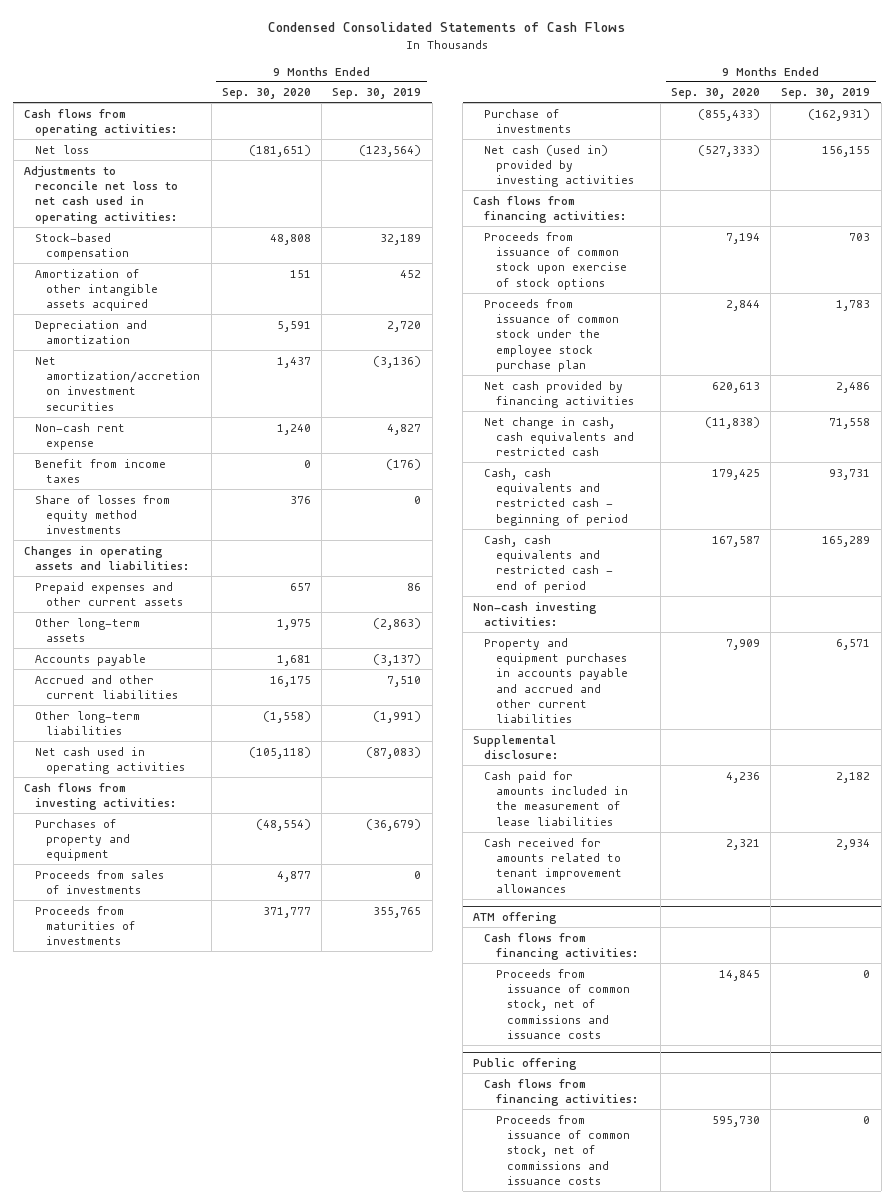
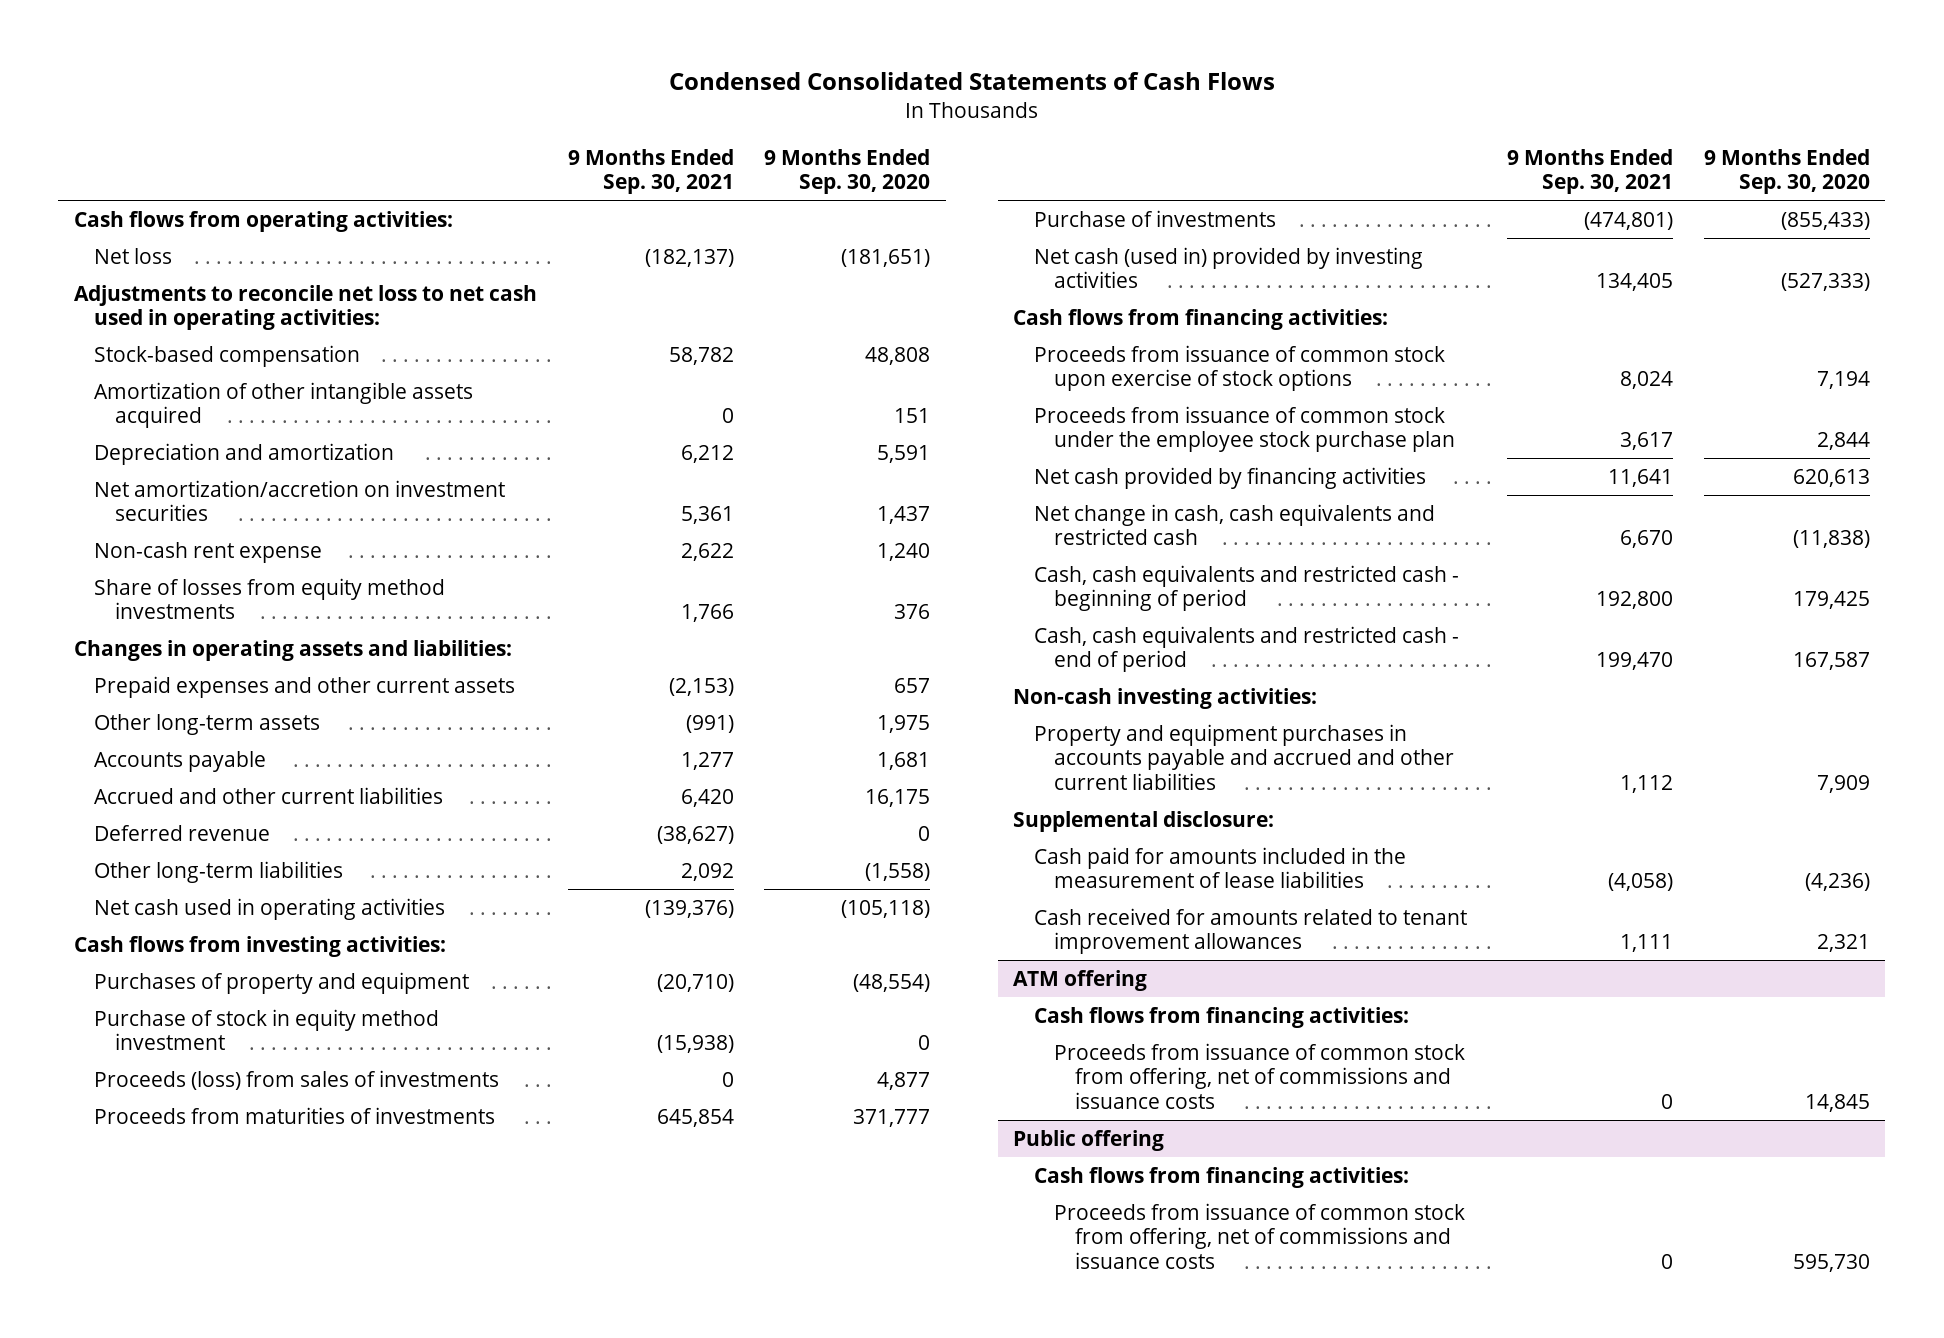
[332,88,422,100] Sep. 30, 2019 -> none
none -> [567,148,734,195] 9 Months Ended Sep. 30, 2021
[35,458,167,483] Benefit from income taxes -> none
none -> [94,824,271,841] Deferred revenue
none -> [94,1008,440,1051] Purchase of stock in equity method investment
[35,869,165,894] Proceeds from sales of investments -> [94,1069,500,1090] Proceeds (loss) from sales of investments
[726,771,761,783] 4,236 -> [1804,873,1870,892] (4,236)
[495,968,630,1039] Proceeds from issuance of common stock, net of commissions and issuance costs -> [1054,1042,1466,1110] Proceeds from issuance of common stock from offering, net of commissions and issuance costs
[495,1114,630,1185] Proceeds from issuance of common stock, net of commissions and issuance costs -> [1054,1202,1466,1270] Proceeds from issuance of common stock from offering, net of commissions and issuance costs

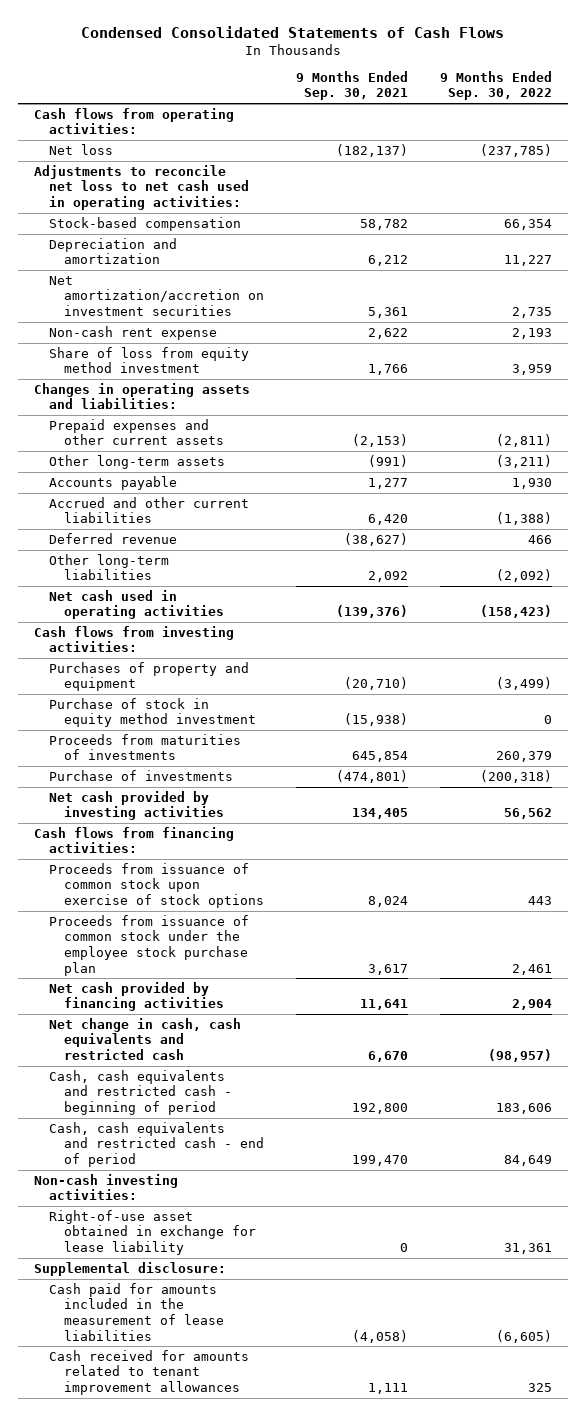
[764,148,931,195] 9 Months Ended Sep. 30, 2020 -> none
none -> [439,70,552,101] 9 Months Ended Sep. 30, 2022
[94,381,474,429] Amortization of other intangible assets acquired -> none
[94,577,446,620] Share of losses from equity method investments -> [49,346,250,374] Share of loss from equity method investment
[94,1069,500,1090] Proceeds (loss) from sales of investments -> none
[1033,246,1423,289] Net cash (used in) provided by investing activities -> [49,790,225,821] Net cash provided by investing activities
[1033,723,1455,791] Property and equipment purchases in accounts payable and accrued and other current liabilities -> none
none -> [49,1209,257,1255] Right-of-use asset obtained in exchange for lease liability
[1013,969,1148,991] ATM offering -> none
[1033,1006,1409,1028] Cash flows from financing activities: -> none
[1054,1042,1466,1110] Proceeds from issuance of common stock from offering, net of commissions and issuance costs -> none
[1013,1129,1165,1151] Public offering -> none
[1033,1166,1409,1188] Cash flows from financing activities: -> none
[1054,1202,1466,1270] Proceeds from issuance of common stock from offering, net of commissions and issuance costs -> none

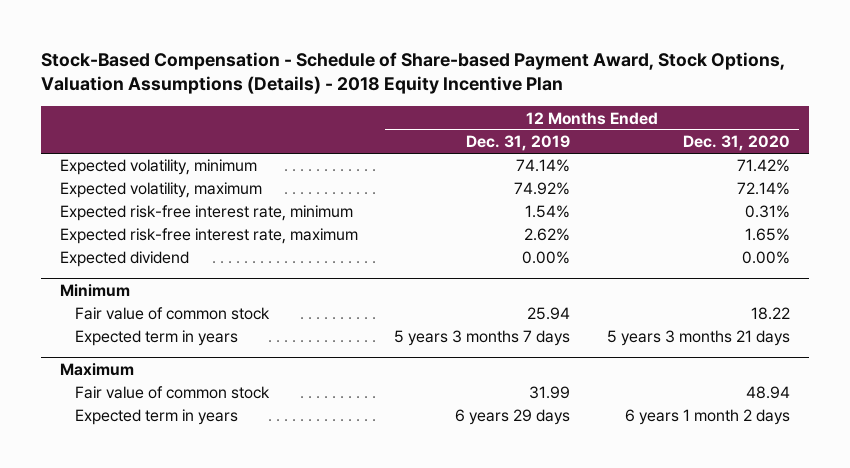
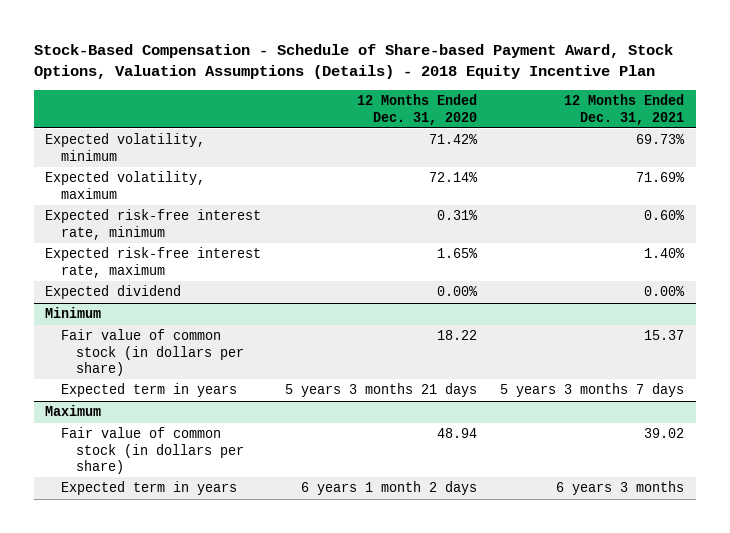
[466,134,571,151] Dec. 31, 2019 -> none
none -> [564,94,685,125] 12 Months Ended Dec. 31, 2021
[74,307,270,321] Fair value of common stock -> [60,329,245,377] Fair value of common stock (in dollars per share)
[74,386,270,400] Fair value of common stock -> [60,427,245,475] Fair value of common stock (in dollars per share)

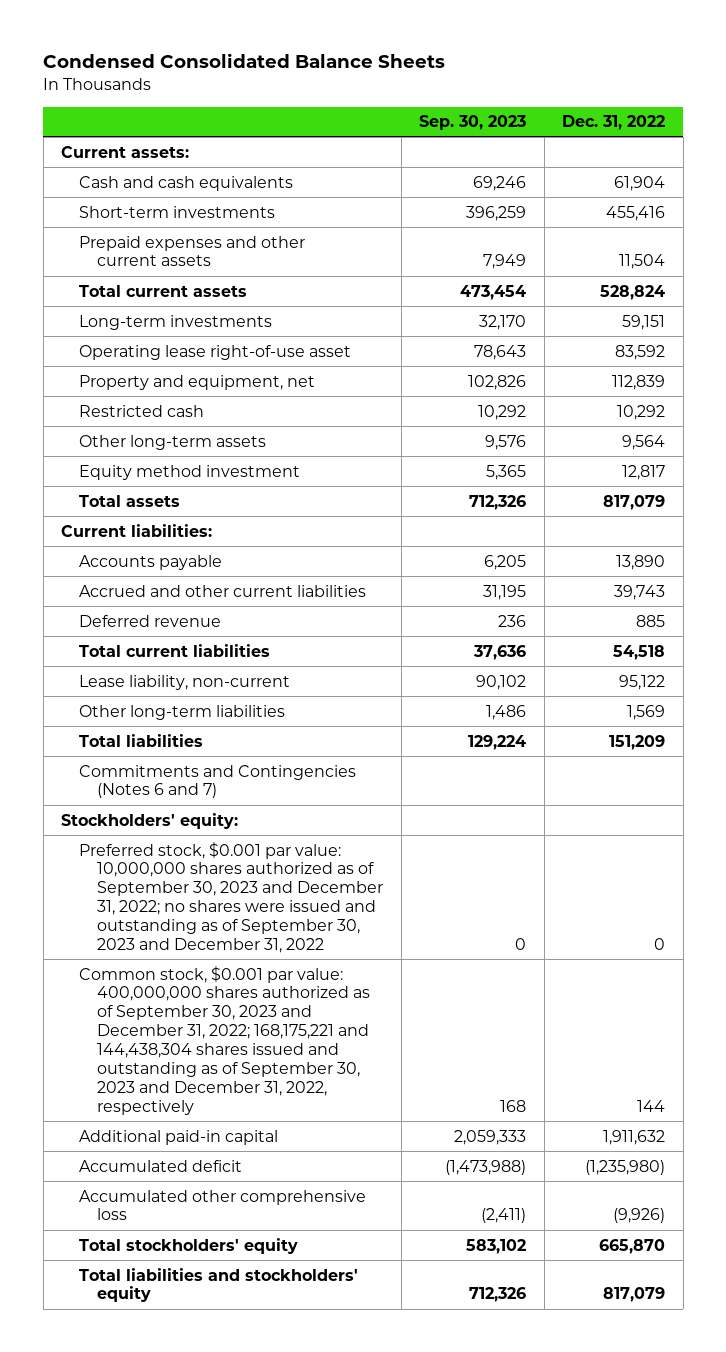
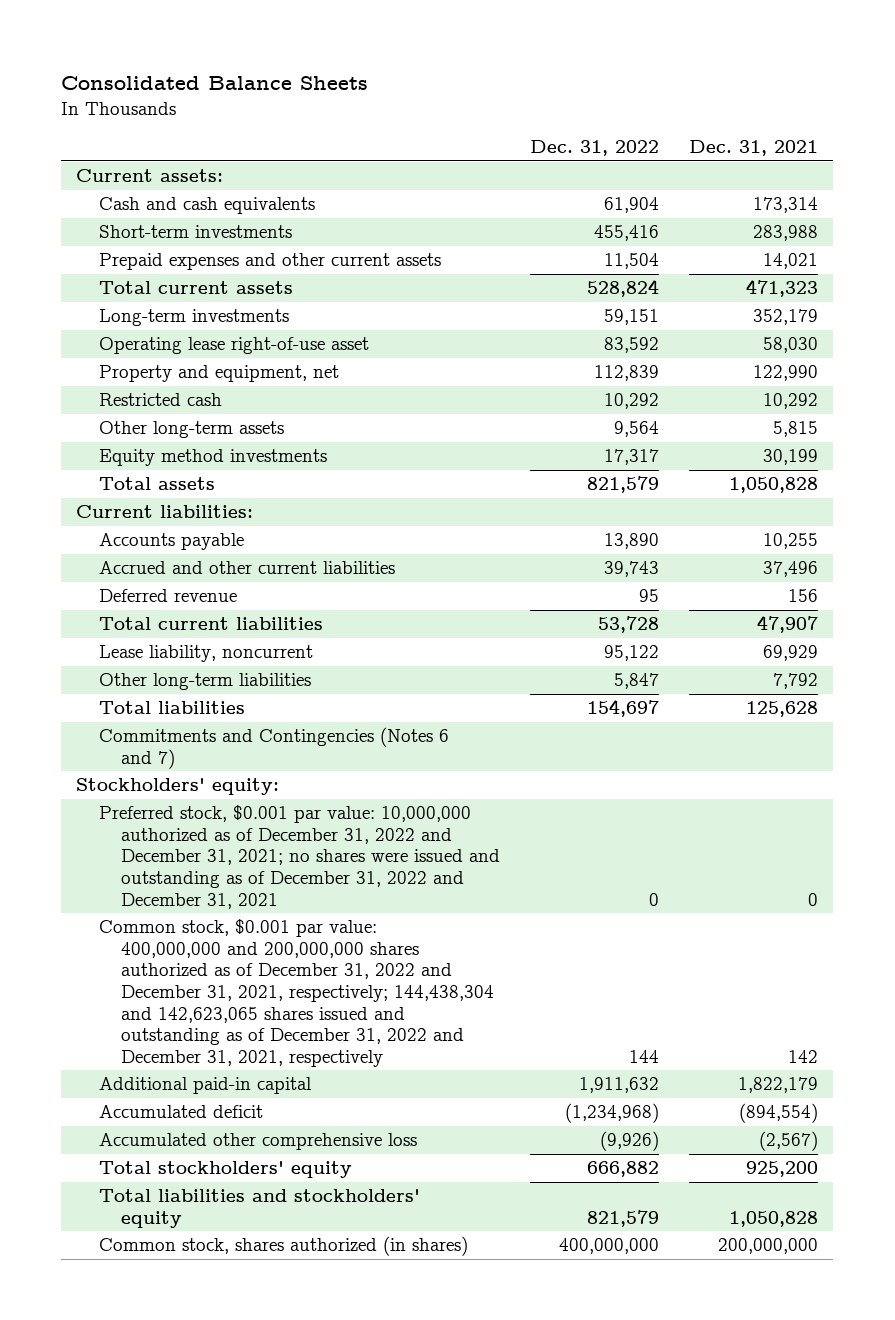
[43,53,446,69] Condensed Consolidated Balance Sheets -> [61,75,369,90] Consolidated Balance Sheets
[419,115,527,131] Sep. 30, 2023 -> none
none -> [689,140,819,157] Dec. 31, 2021
[79,464,301,480] Equity method investment -> [98,449,327,467] Equity method investments
[622,464,666,480] 12,817 -> [604,449,660,466] 17,317
[603,494,666,510] 817,079 -> [587,476,660,494] 821,579
[636,614,666,627] 885 -> [639,589,660,603] 95
[613,644,666,660] 54,518 -> [598,616,660,634] 53,728
[79,674,291,690] Lease liability, non-current -> [98,645,313,663] Lease liability, noncurrent
[627,704,666,720] 1,569 -> [614,673,660,690] 5,847
[609,734,666,750] 151,209 -> [587,699,660,718] 154,697
[79,841,384,954] Preferred stock, $0.001 par value: 10,000,000 shares authorized as of September 30, 2023 and December 31, 2022; no shares were issued and outstanding as of September 30, 2023 and December 31, 2022 -> [98,805,501,909] Preferred stock, $0.001 par value: 10,000,000 authorized as of December 31, 2022 and December 31, 2021; no shares were issued and outstanding as of December 31, 2022 and December 31, 2021
[79,965,371,1115] Common stock, $0.001 par value: 400,000,000 shares authorized as of September 30, 2023 and December 31, 2022; 168,175,221 and 144,438,304 shares issued and outstanding as of September 30, 2023 and December 31, 2022, respectively -> [98,919,495,1067] Common stock, $0.001 par value: 400,000,000 and 200,000,000 shares authorized as of December 31, 2022 and December 31, 2021, respectively; 144,438,304 and 142,623,065 shares issued and outstanding as of December 31, 2022 and December 31, 2021, respectively
[585,1159,666,1175] (1,235,980) -> [565,1103,660,1124] (1,234,968)
[599,1238,666,1254] 665,870 -> [587,1161,660,1178] 666,882
[603,1287,666,1303] 817,079 -> [587,1209,660,1227] 821,579
none -> [98,1236,468,1257] Common stock, shares authorized (in shares)

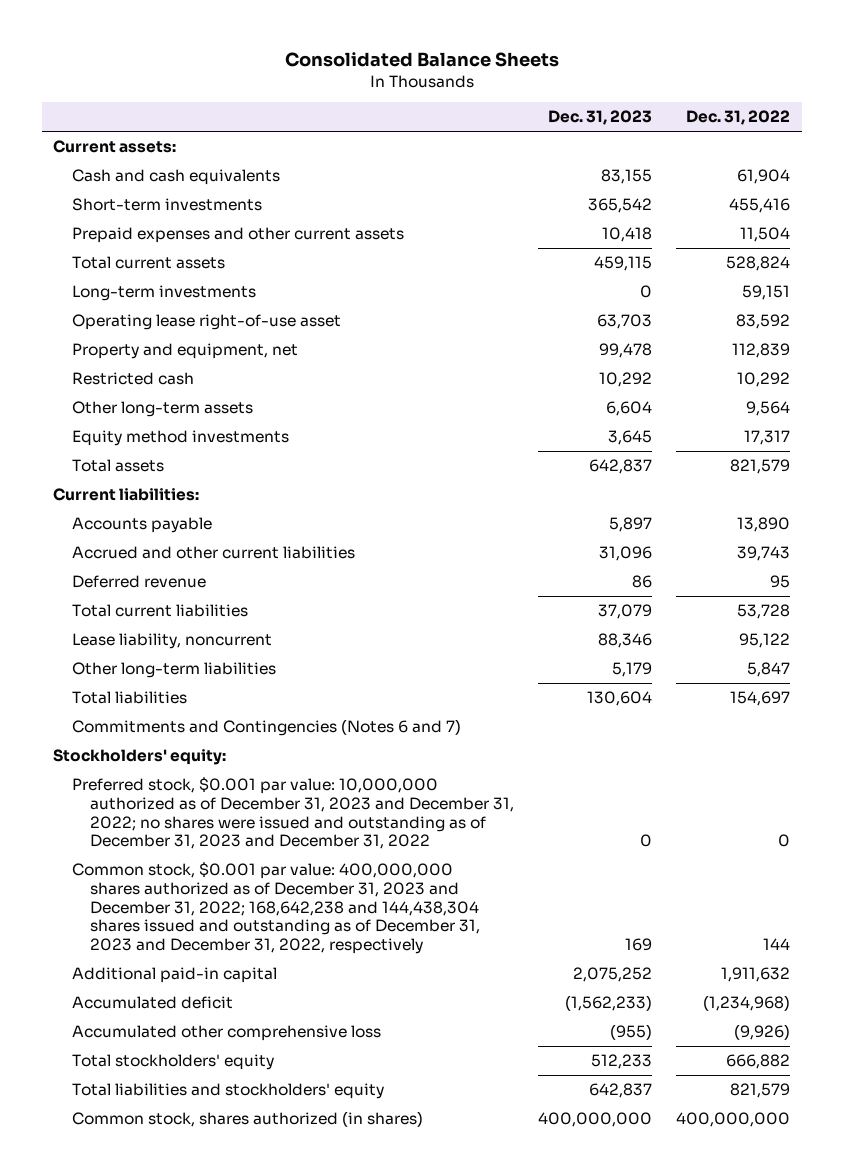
[689,140,819,157] Dec. 31, 2021 -> none
none -> [548,110,653,126] Dec. 31, 2023
[98,805,501,909] Preferred stock, $0.001 par value: 10,000,000 authorized as of December 31, 2022 and December 31, 2021; no shares were issued and outstanding as of December 31, 2022 and December 31, 2021 -> [71,777,515,850] Preferred stock, $0.001 par value: 10,000,000 authorized as of December 31, 2023 and December 31, 2022; no shares were issued and outstanding as of December 31, 2023 and December 31, 2022
[98,919,495,1067] Common stock, $0.001 par value: 400,000,000 and 200,000,000 shares authorized as of December 31, 2022 and December 31, 2021, respectively; 144,438,304 and 142,623,065 shares issued and outstanding as of December 31, 2022 and December 31, 2021, respectively -> [71,862,481,955] Common stock, $0.001 par value: 400,000,000 shares authorized as of December 31, 2023 and December 31, 2022; 168,642,238 and 144,438,304 shares issued and outstanding as of December 31, 2023 and December 31, 2022, respectively

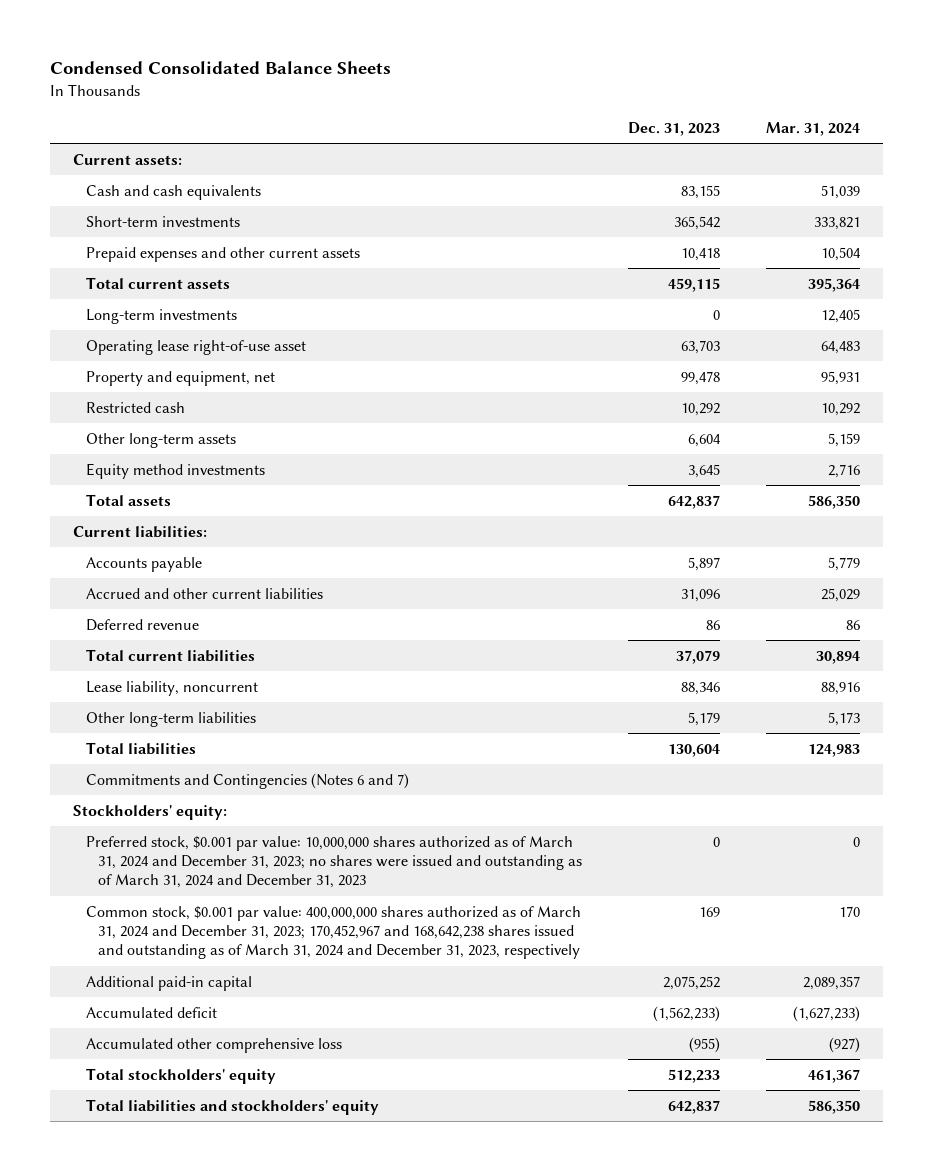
[284,51,559,67] Consolidated Balance Sheets -> [49,61,391,75] Condensed Consolidated Balance Sheets
[685,110,790,126] Dec. 31, 2022 -> none
none -> [766,121,861,136] Mar. 31, 2024
[71,777,515,850] Preferred stock, $0.001 par value: 10,000,000 authorized as of December 31, 2023 and December 31, 2022; no shares were issued and outstanding as of December 31, 2023 and December 31, 2022 -> [85,835,583,889] Preferred stock, $0.001 par value: 10,000,000 shares authorized as of March 31, 2024 and December 31, 2023; no shares were issued and outstanding as of March 31, 2024 and December 31, 2023
[71,862,481,955] Common stock, $0.001 par value: 400,000,000 shares authorized as of December 31, 2023 and December 31, 2022; 168,642,238 and 144,438,304 shares issued and outstanding as of December 31, 2023 and December 31, 2022, respectively -> [85,905,581,960] Common stock, $0.001 par value: 400,000,000 shares authorized as of March 31, 2024 and December 31, 2023; 170,452,967 and 168,642,238 shares issued and outstanding as of March 31, 2024 and December 31, 2023, respectively
[71,1111,423,1128] Common stock, shares authorized (in shares) -> none

